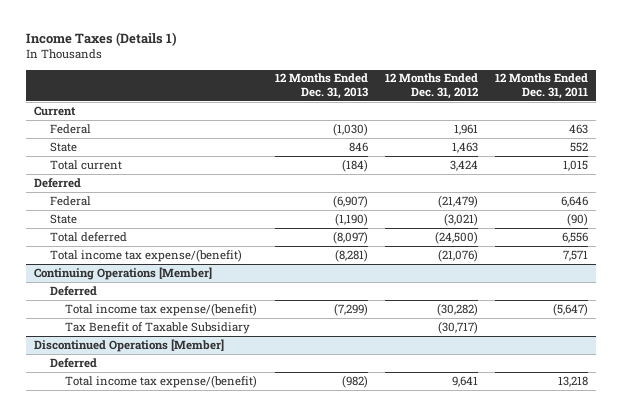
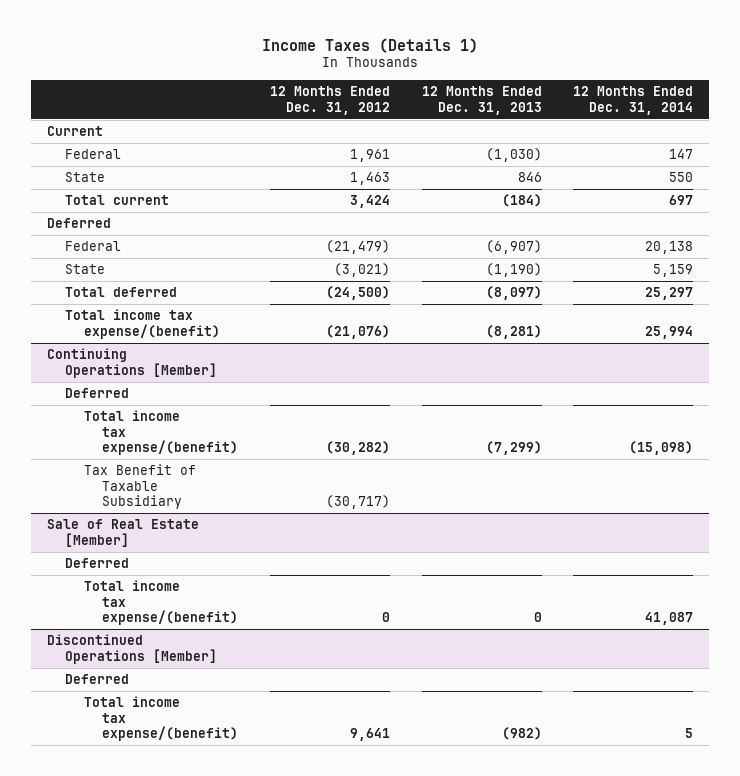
[494,73,588,100] 12 Months Ended Dec. 31, 2011 -> none
none -> [573,86,694,115] 12 Months Ended Dec. 31, 2014
none -> [46,519,199,547] Sale of Real Estate [Member]
none -> [65,558,130,569] Deferred
none -> [83,580,239,626] Total income tax expense/(benefit)

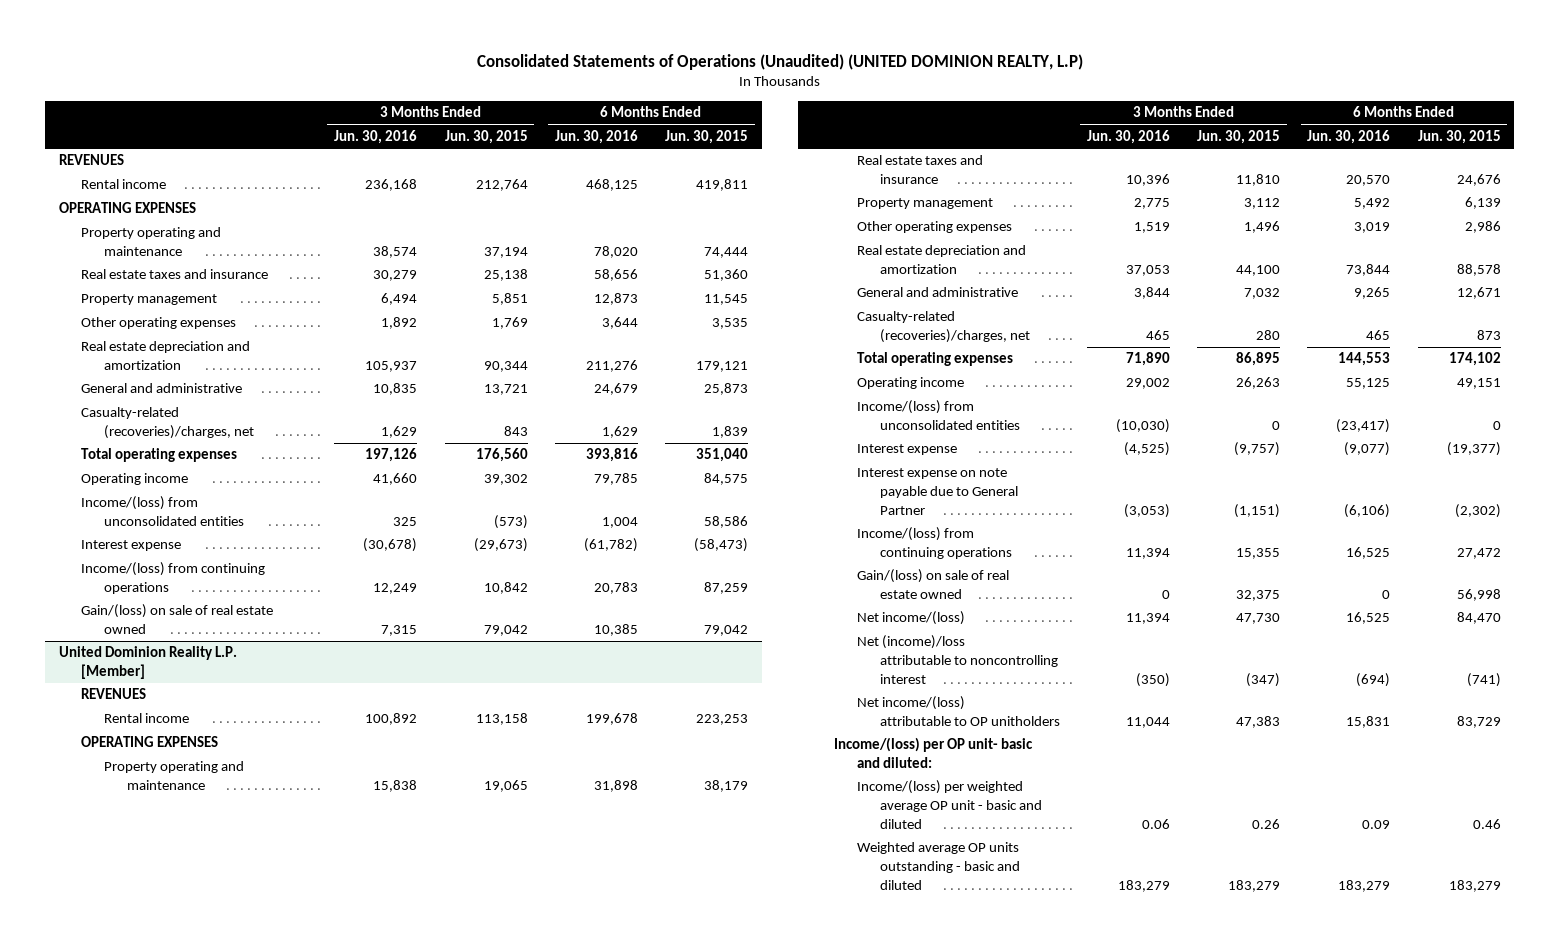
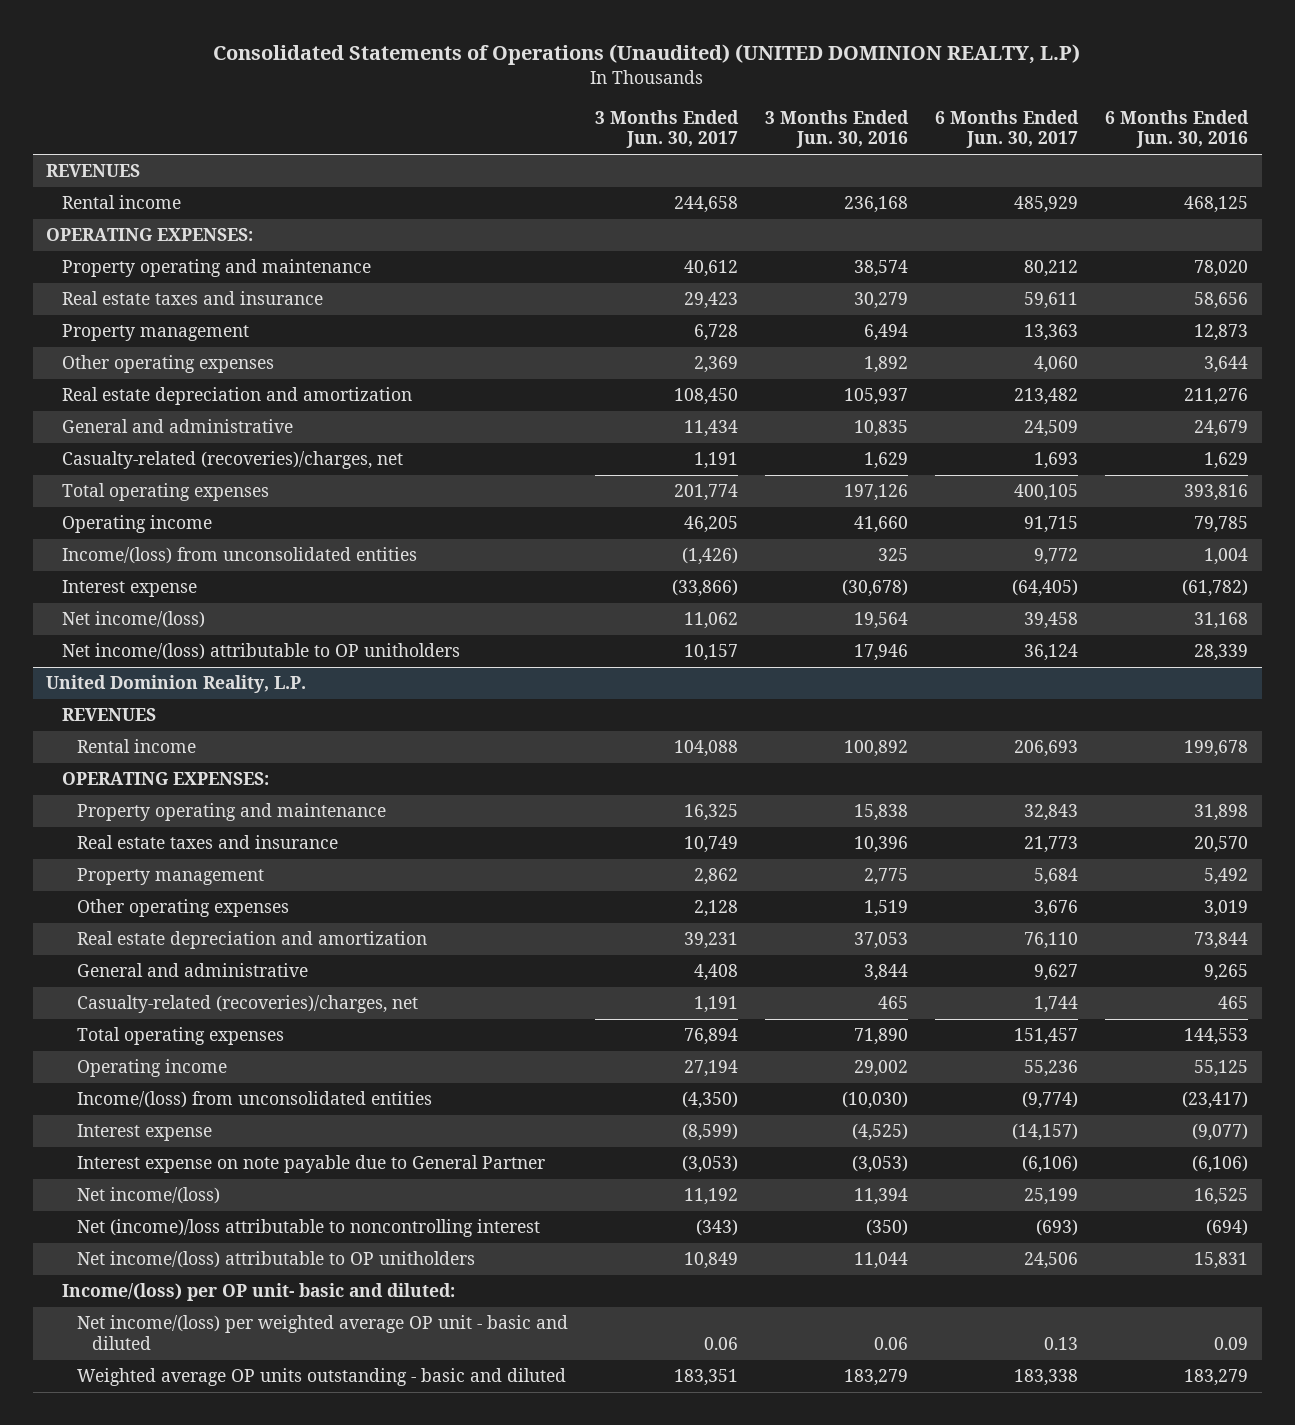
[444,129,528,144] Jun. 30, 2015 -> none
[665,129,749,144] Jun. 30, 2015 -> none
none -> [595,109,740,149] 3 Months Ended Jun. 30, 2017
none -> [935,109,1080,149] 6 Months Ended Jun. 30, 2017
[58,202,196,214] OPERATING EXPENSES -> [46,228,254,242] OPERATING EXPENSES:
[81,562,266,595] Income/(loss) from continuing operations -> none
[81,604,274,635] Gain/(loss) on sale of real estate owned -> none
none -> [61,611,205,629] Net income/(loss)
none -> [61,643,460,661] Net income/(loss) attributable to OP unitholders
[58,646,237,680] United Dominion Reality L.P. [Member] -> [46,675,307,694] United Dominion Reality, L.P.
[81,736,219,748] OPERATING EXPENSES -> [61,772,269,786] OPERATING EXPENSES:
[856,527,1012,560] Income/(loss) from continuing operations -> none
[856,569,1009,600] Gain/(loss) on sale of real estate owned -> none
[856,780,1042,829] Income/(loss) per weighted average OP unit - basic and diluted -> [77,1315,569,1350] Net income/(loss) per weighted average OP unit - basic and diluted

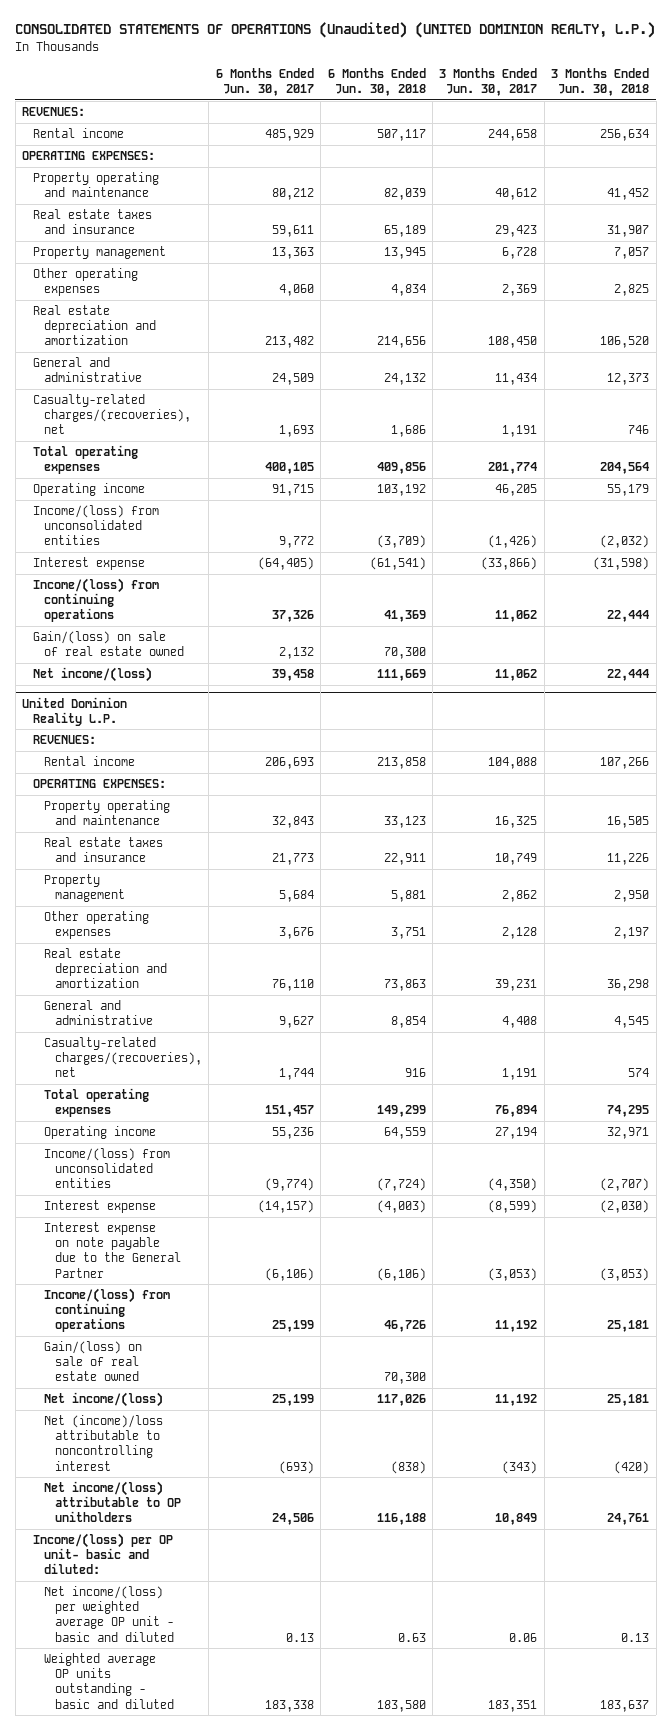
[213,44,1081,66] Consolidated Statements of Operations (Unaudited) (UNITED DOMINION REALTY, L.P) -> [15,22,656,39] CONSOLIDATED STATEMENTS OF OPERATIONS (Unaudited) (UNITED DOMINION REALTY, L.P.)
[765,109,910,149] 3 Months Ended Jun. 30, 2016 -> none
[1105,109,1250,149] 6 Months Ended Jun. 30, 2016 -> none
none -> [327,67,426,97] 6 Months Ended Jun. 30, 2018
none -> [551,67,650,97] 3 Months Ended Jun. 30, 2018
[46,164,141,178] REVENUES -> [22,107,86,117] REVENUES:
[61,451,403,470] Casualty-related (recoveries)/charges, net -> [33,394,192,435] Casualty-related charges/(recoveries), net
none -> [33,578,160,623] Income/(loss) from continuing operations
none -> [33,631,185,657] Gain/(loss) on sale of real estate owned
[61,643,460,661] Net income/(loss) attributable to OP unitholders -> none
[46,675,307,694] United Dominion Reality, L.P. -> [22,696,128,726] United Dominion Reality L.P.
[61,708,156,722] REVENUES -> [33,735,97,745] REVENUES:
[77,995,419,1014] Casualty-related (recoveries)/charges, net -> [44,1037,202,1078] Casualty-related charges/(recoveries), net
[77,1155,546,1174] Interest expense on note payable due to General Partner -> [44,1222,181,1278] Interest expense on note payable due to the General Partner
none -> [44,1288,171,1333] Income/(loss) from continuing operations
none -> [44,1341,143,1382] Gain/(loss) on sale of real estate owned

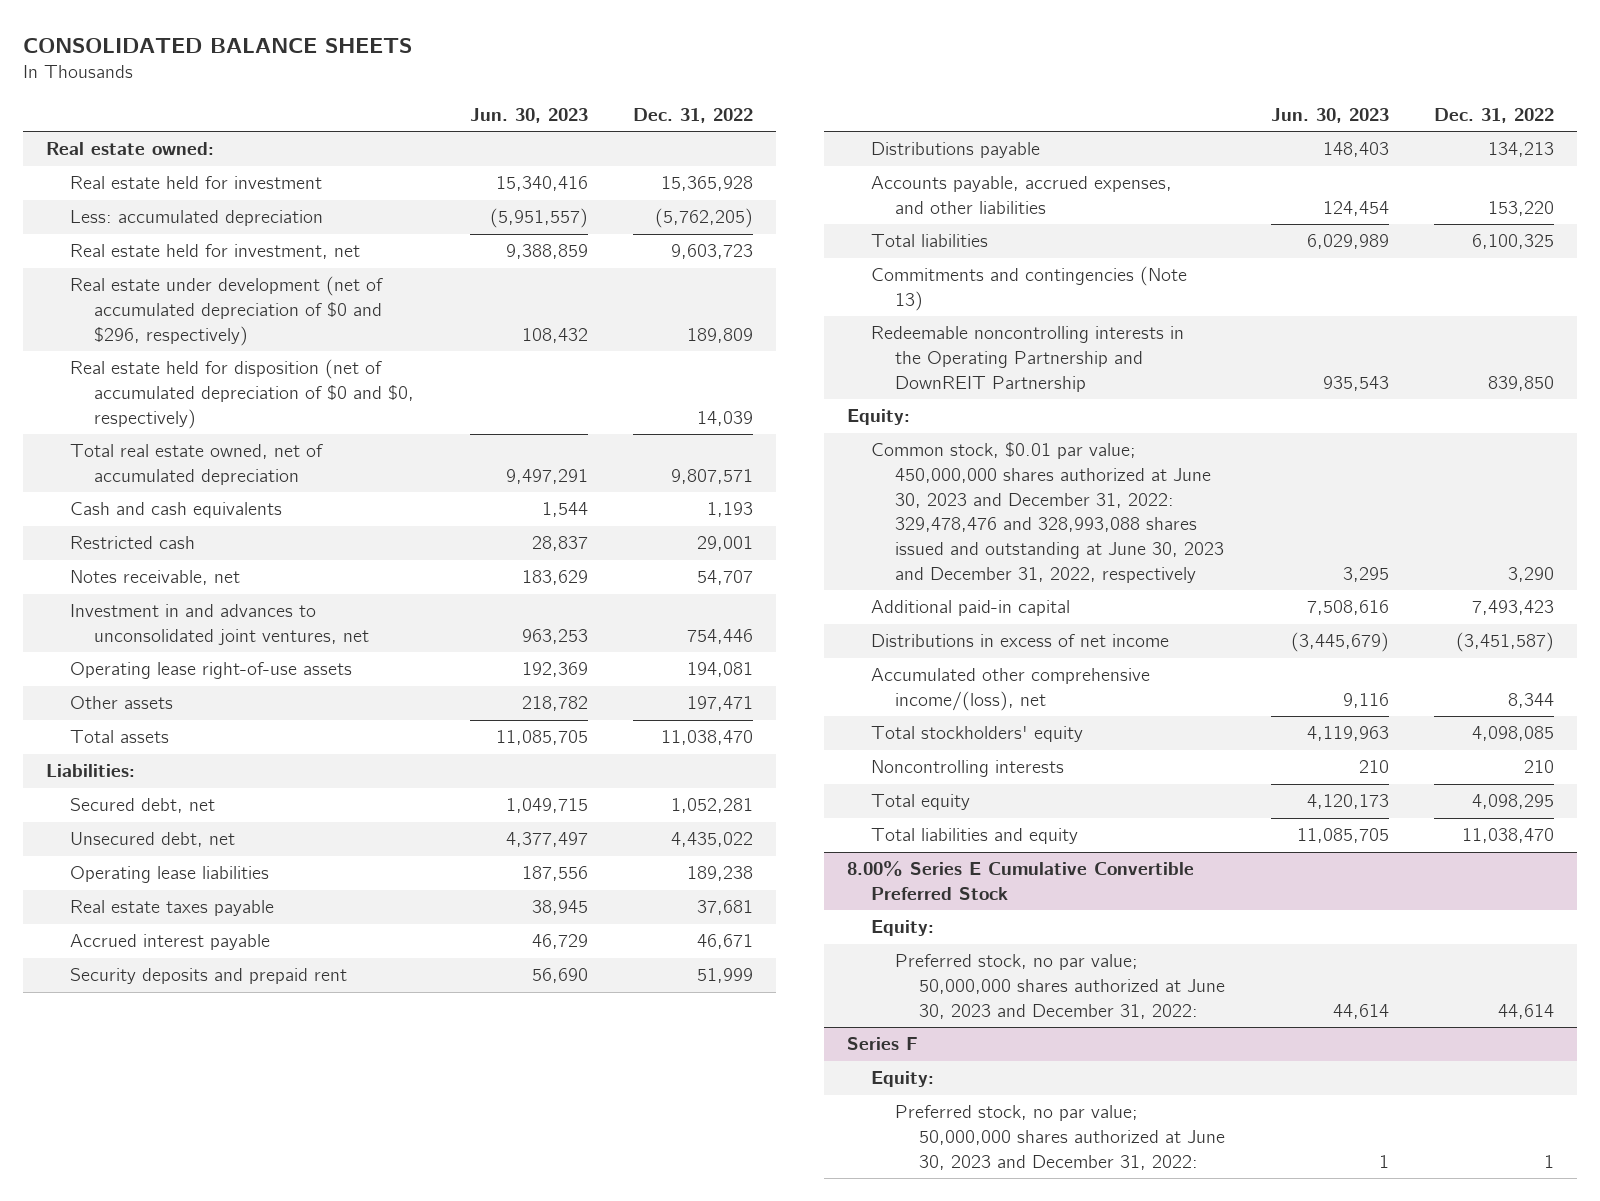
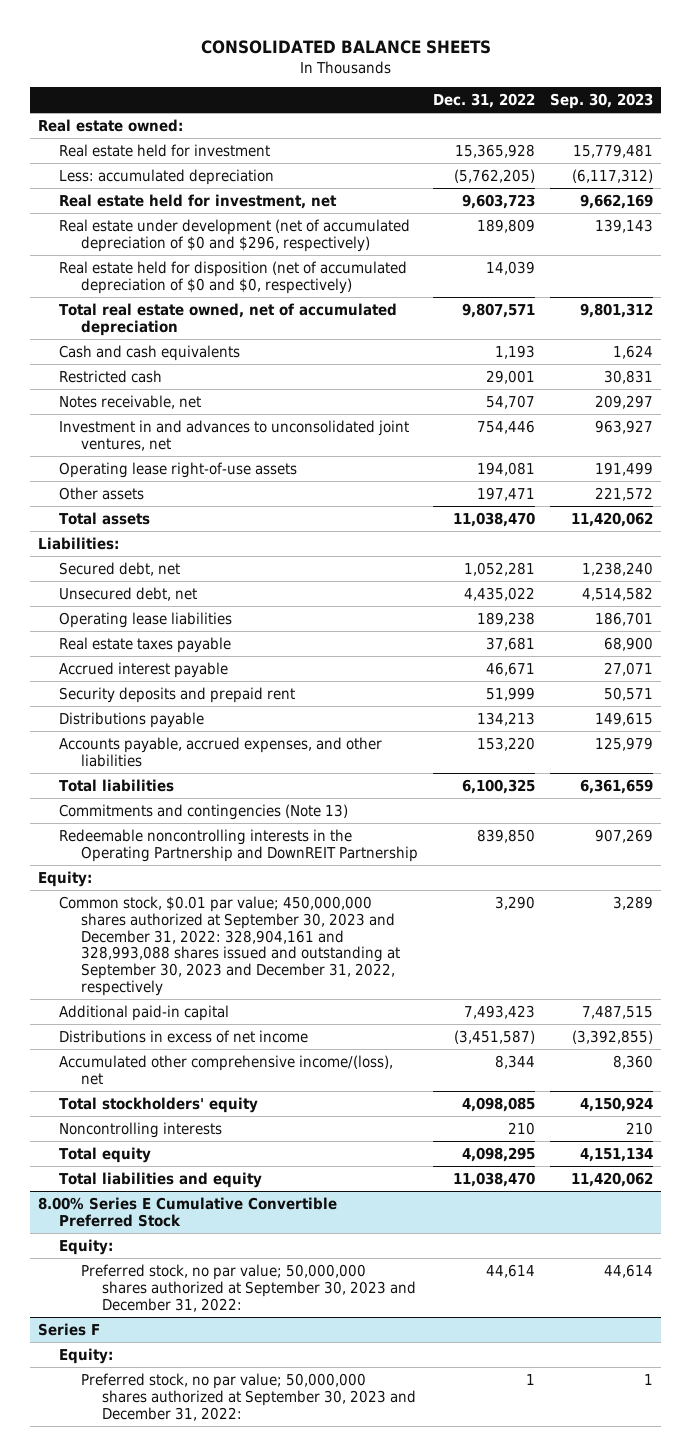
[469,107,588,123] Jun. 30, 2023 -> none
none -> [550,93,654,110] Sep. 30, 2023
[870,442,1225,583] Common stock, $0.01 par value; 450,000,000 shares authorized at June 30, 2023 and December 31, 2022: 329,478,476 and 328,993,088 shares issued and outstanding at June 30, 2023 and December 31, 2022, respectively -> [59,895,400,997] Common stock, $0.01 par value; 450,000,000 shares authorized at September 30, 2023 and December 31, 2022: 328,904,161 and 328,993,088 shares issued and outstanding at September 30, 2023 and December 31, 2022, respectively
[895,954,1226,1019] Preferred stock, no par value; 50,000,000 shares authorized at June 30, 2023 and December 31, 2022: -> [80,1263,416,1312] Preferred stock, no par value; 50,000,000 shares authorized at September 30, 2023 and December 31, 2022:
[895,1105,1226,1170] Preferred stock, no par value; 50,000,000 shares authorized at June 30, 2023 and December 31, 2022: -> [80,1372,416,1421] Preferred stock, no par value; 50,000,000 shares authorized at September 30, 2023 and December 31, 2022:

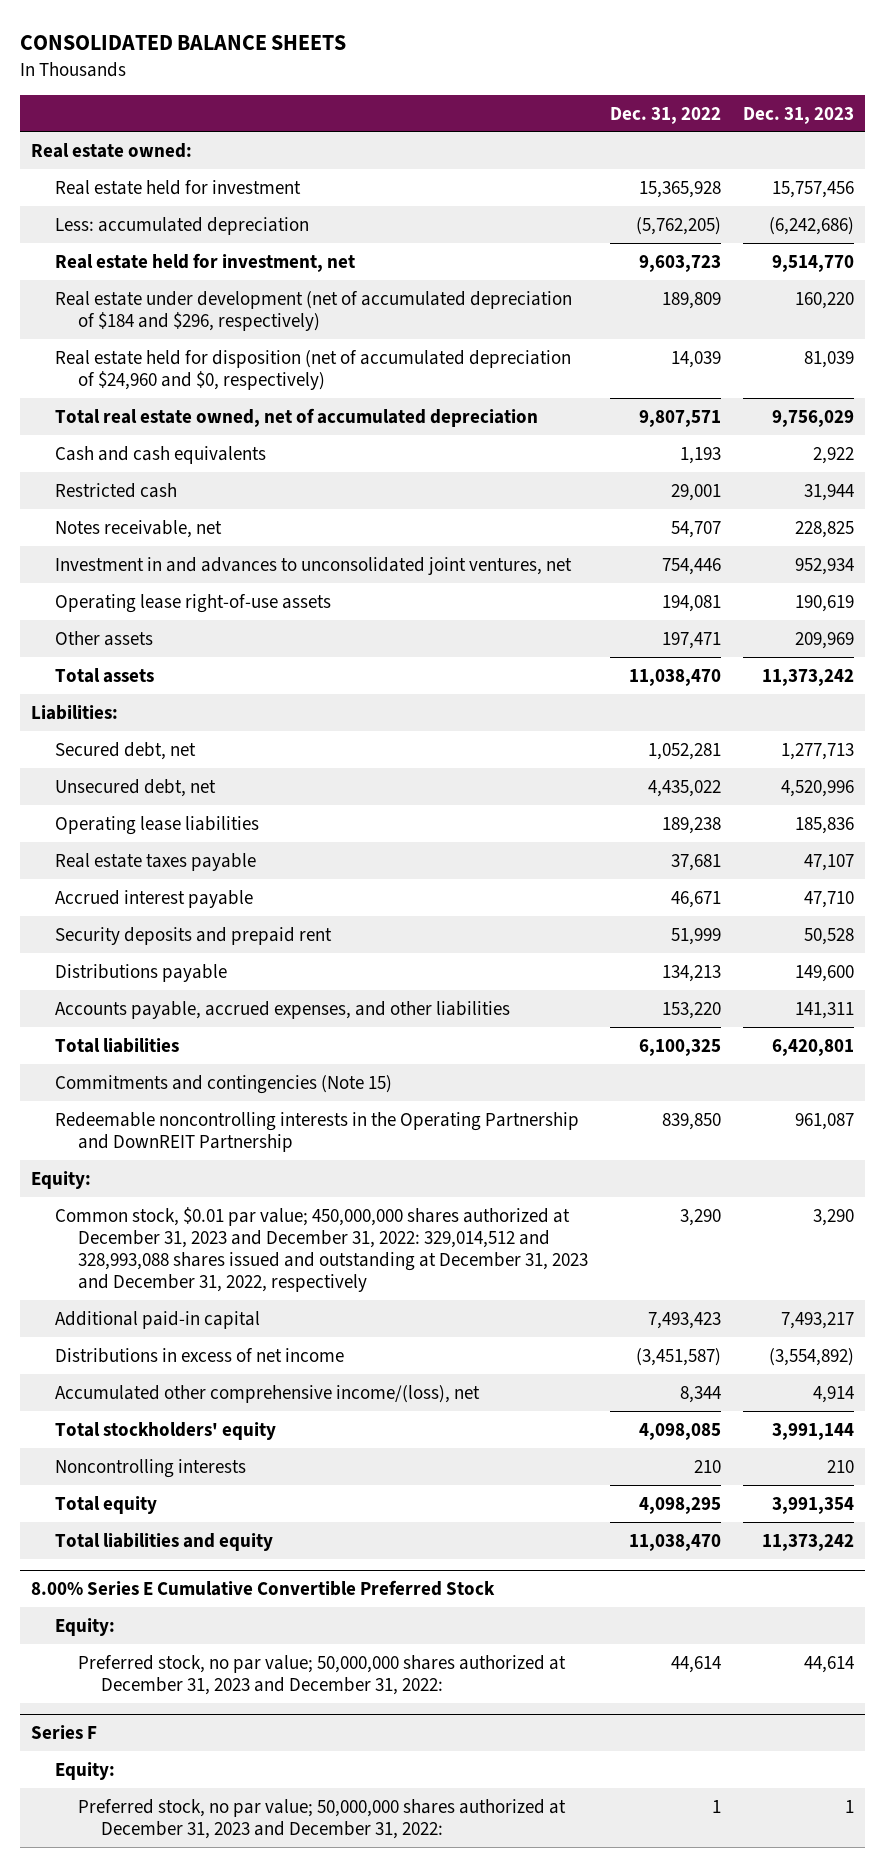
[550,93,654,110] Sep. 30, 2023 -> none
none -> [742,106,854,124] Dec. 31, 2023
[59,218,411,252] Real estate under development (net of accumulated depreciation of $0 and $296, respectively) -> [54,290,572,331] Real estate under development (net of accumulated depreciation of $184 and $296, respectively)
[59,260,408,294] Real estate held for disposition (net of accumulated depreciation of $0 and $0, respectively) -> [54,349,571,390] Real estate held for disposition (net of accumulated depreciation of $24,960 and $0, respectively)
[59,803,349,820] Commitments and contingencies (Note 13) -> [54,1074,392,1094] Commitments and contingencies (Note 15)
[59,895,400,997] Common stock, $0.01 par value; 450,000,000 shares authorized at September 30, 2023 and December 31, 2022: 328,904,161 and 328,993,088 shares issued and outstanding at September 30, 2023 and December 31, 2022, respectively -> [54,1206,589,1292] Common stock, $0.01 par value; 450,000,000 shares authorized at December 31, 2023 and December 31, 2022: 329,014,512 and 328,993,088 shares issued and outstanding at December 31, 2023 and December 31, 2022, respectively
[80,1263,416,1312] Preferred stock, no par value; 50,000,000 shares authorized at September 30, 2023 and December 31, 2022: -> [78,1654,567,1695] Preferred stock, no par value; 50,000,000 shares authorized at December 31, 2023 and December 31, 2022:
[80,1372,416,1421] Preferred stock, no par value; 50,000,000 shares authorized at September 30, 2023 and December 31, 2022: -> [78,1798,567,1839] Preferred stock, no par value; 50,000,000 shares authorized at December 31, 2023 and December 31, 2022:

